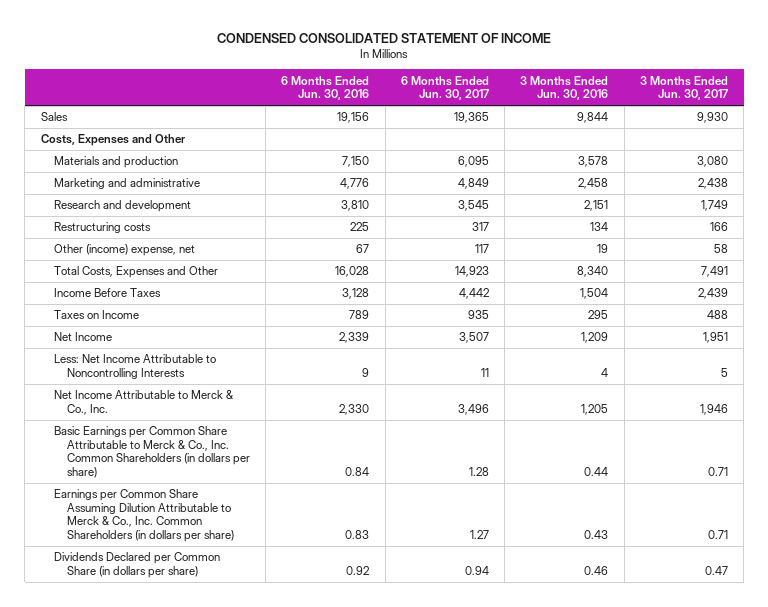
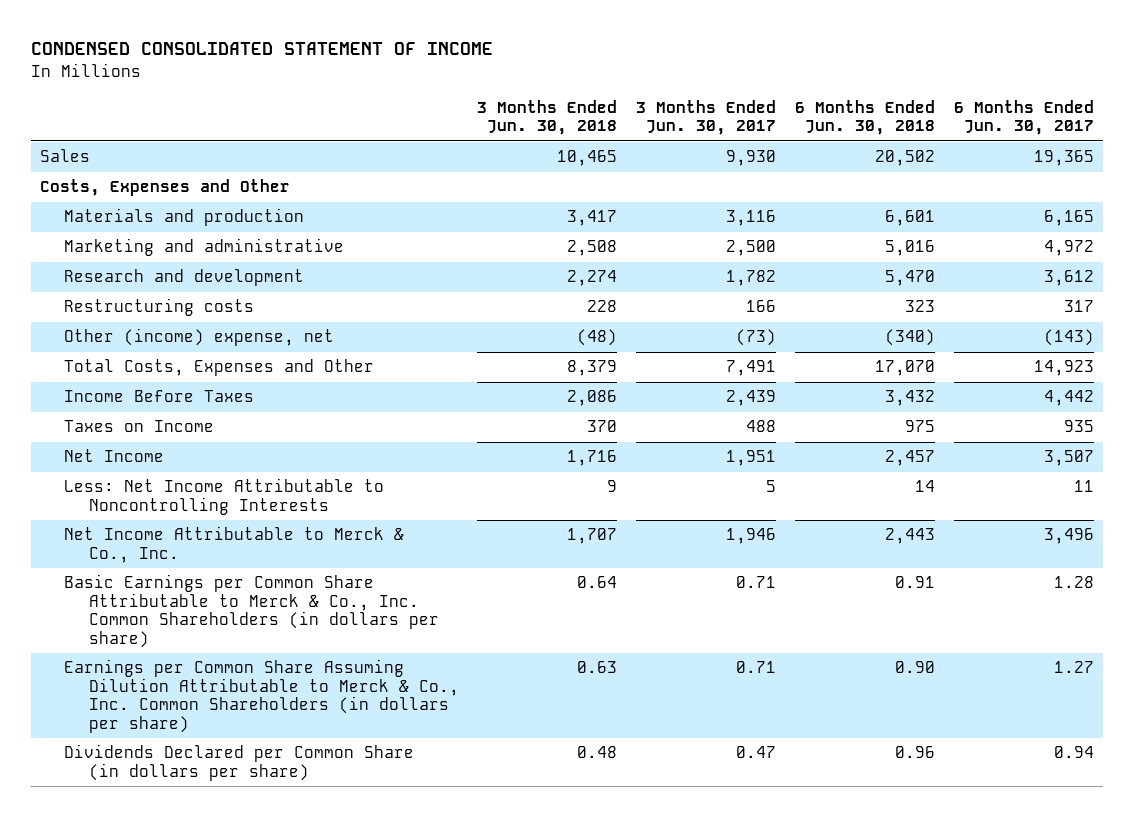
[281,75,370,101] 6 Months Ended Jun. 30, 2016 -> none
[520,75,609,101] 3 Months Ended Jun. 30, 2016 -> none
none -> [477,99,618,136] 3 Months Ended Jun. 30, 2018
none -> [794,99,935,136] 6 Months Ended Jun. 30, 2018
[457,156,489,168] 6,095 -> [1043,210,1094,227] 6,165
[696,156,728,168] 3,080 -> [726,210,777,227] 3,116
[457,178,489,190] 4,849 -> [1043,240,1094,257] 4,972
[697,178,728,190] 2,438 -> [726,240,777,257] 2,500
[457,200,489,212] 3,545 -> [1043,270,1094,287] 3,612
[700,200,728,212] 1,749 -> [726,270,777,287] 1,782
[474,244,489,254] 117 -> [1043,329,1094,347] (143)
[713,244,728,254] 58 -> [736,329,777,347] (73)

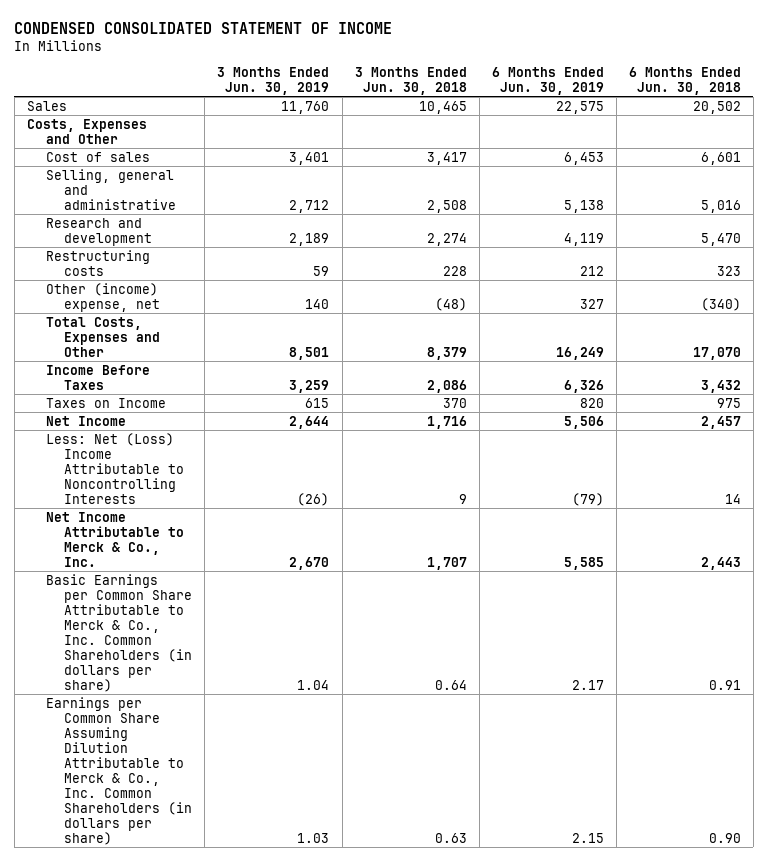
[636,99,777,136] 3 Months Ended Jun. 30, 2017 -> none
[953,99,1094,136] 6 Months Ended Jun. 30, 2017 -> none
none -> [217,66,330,95] 3 Months Ended Jun. 30, 2019
none -> [491,66,604,95] 6 Months Ended Jun. 30, 2019
[64,208,305,227] Materials and production -> [45,151,150,162] Cost of sales
[64,238,345,257] Marketing and administrative -> [45,168,177,210] Selling, general and administrative
[64,478,385,515] Less: Net Income Attributable to Noncontrolling Interests -> [45,432,185,504] Less: Net (Loss) Income Attributable to Noncontrolling Interests
[64,744,415,781] Dividends Declared per Common Share (in dollars per share) -> none

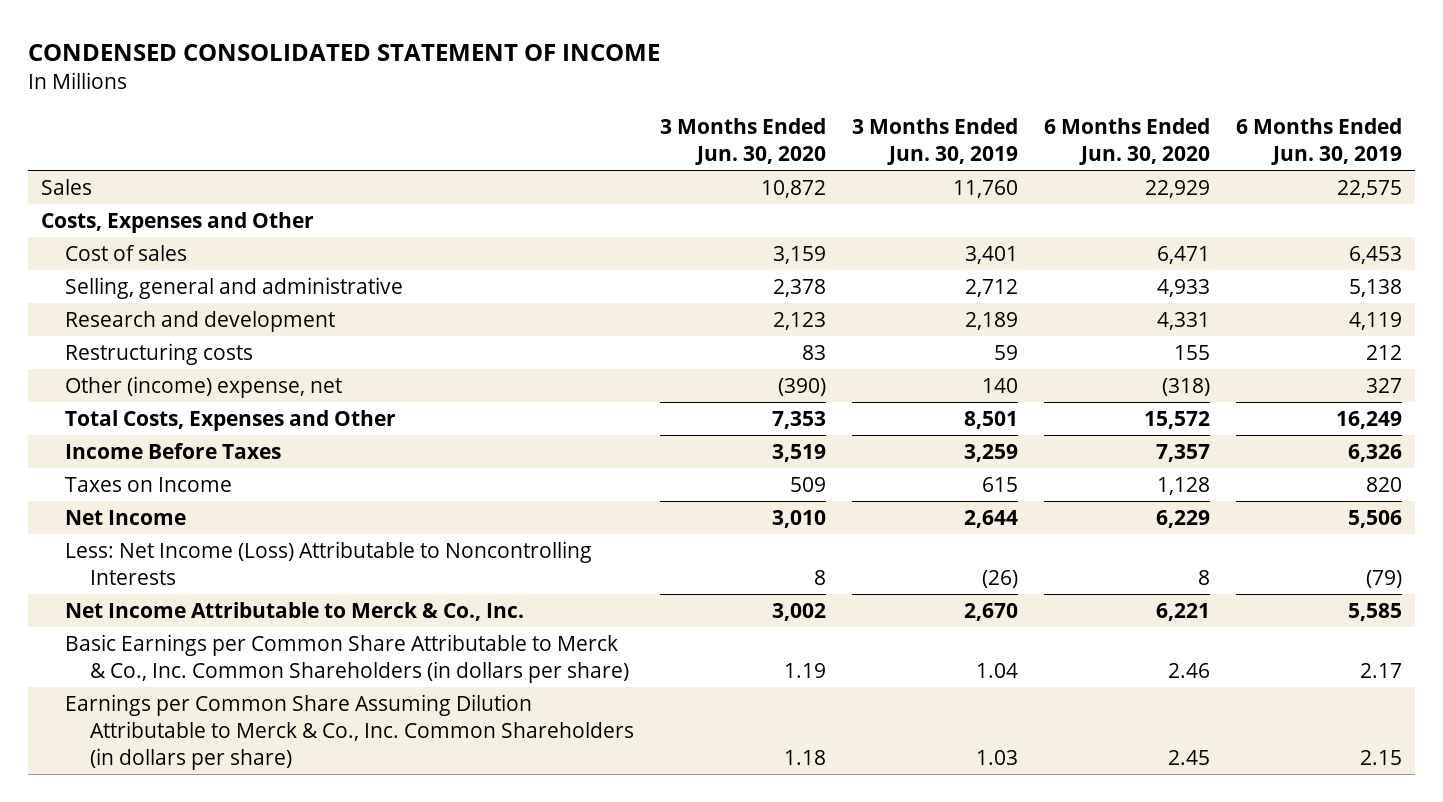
[354,66,467,95] 3 Months Ended Jun. 30, 2018 -> none
[628,66,741,95] 6 Months Ended Jun. 30, 2018 -> none
none -> [659,117,826,165] 3 Months Ended Jun. 30, 2020
none -> [1043,117,1210,165] 6 Months Ended Jun. 30, 2020
[45,432,185,504] Less: Net (Loss) Income Attributable to Noncontrolling Interests -> [65,541,593,586] Less: Net Income (Loss) Attributable to Noncontrolling Interests

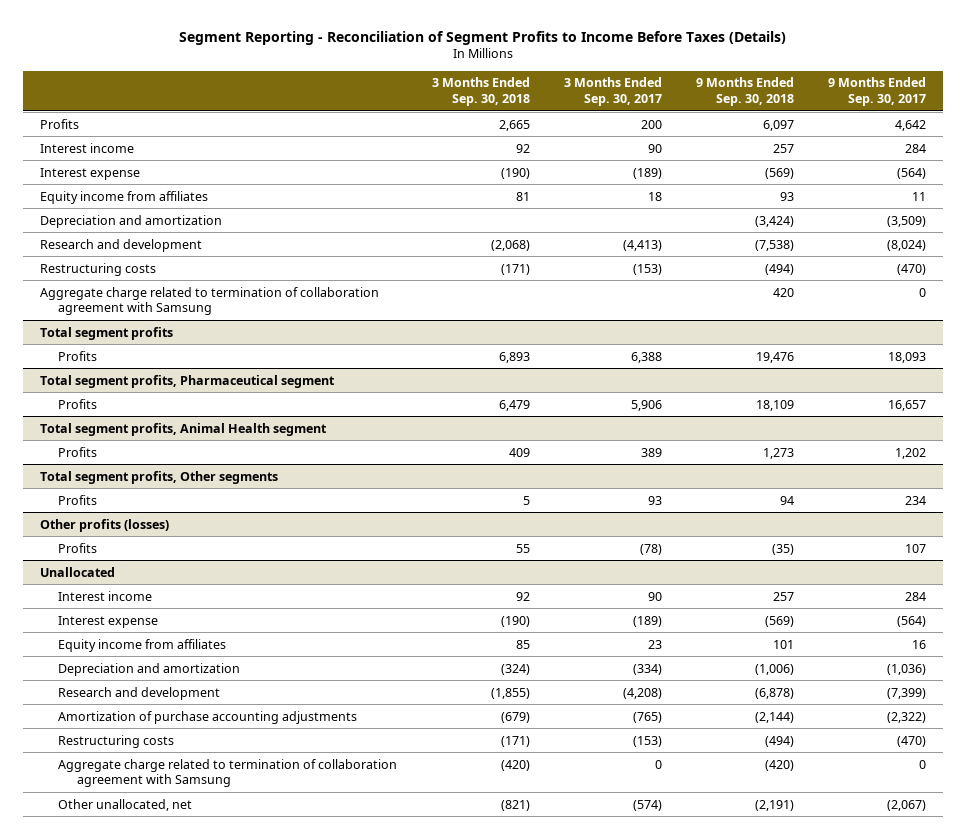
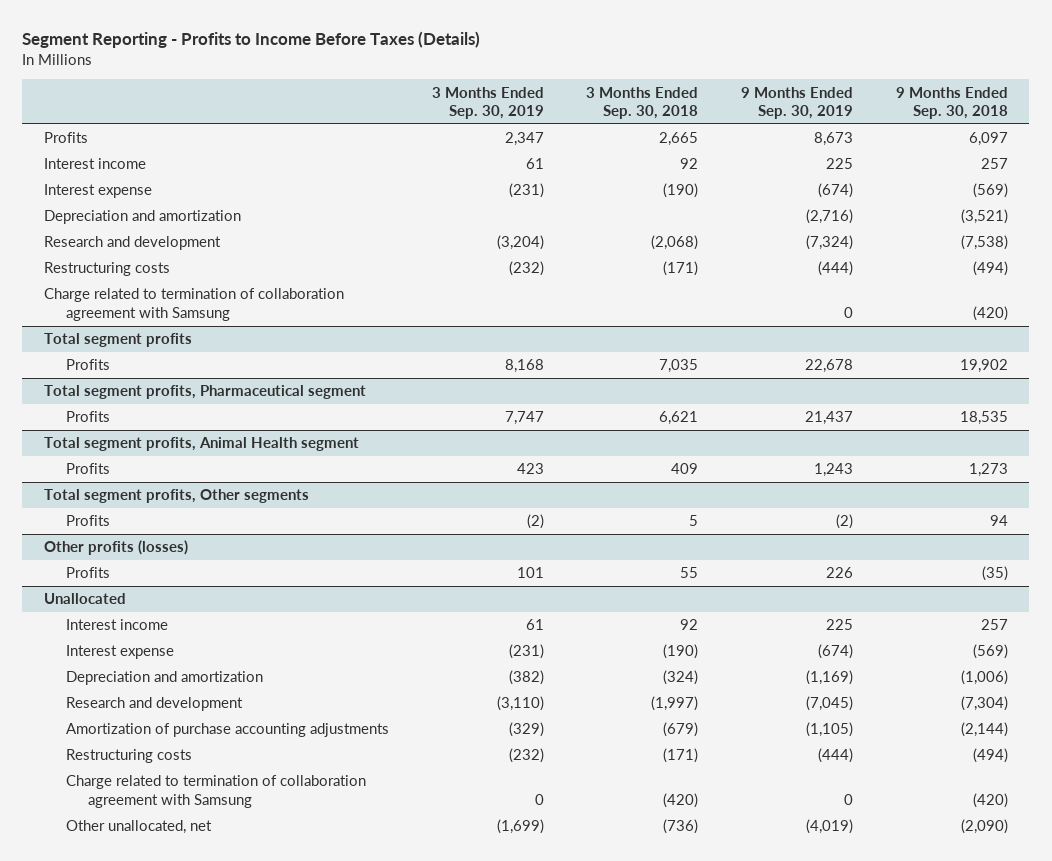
[179,30,787,45] Segment Reporting - Reconciliation of Segment Profits to Income Before Taxes (Details) -> [22,31,481,49] Segment Reporting - Profits to Income Before Taxes (Details)
[563,77,662,106] 3 Months Ended Sep. 30, 2017 -> none
[828,77,927,106] 9 Months Ended Sep. 30, 2017 -> none
none -> [431,86,544,119] 3 Months Ended Sep. 30, 2019
none -> [741,86,854,119] 9 Months Ended Sep. 30, 2019
[39,190,208,204] Equity income from affiliates -> none
[755,215,795,227] (3,424) -> [960,209,1008,225] (3,521)
[39,286,379,316] Aggregate charge related to termination of collaboration agreement with Samsung -> [43,288,344,321] Charge related to termination of collaboration agreement with Samsung
[773,287,795,297] 420 -> [972,305,1008,321] (420)
[498,351,530,363] 6,893 -> [659,359,699,374] 7,035
[756,351,795,363] 19,476 -> [959,359,1008,374] 19,902
[498,399,530,411] 6,479 -> [659,411,699,426] 6,621
[756,399,795,411] 18,109 -> [959,411,1008,426] 18,535
[58,638,227,652] Equity income from affiliates -> none
[490,687,530,699] (1,855) -> [651,696,699,712] (1,997)
[755,687,795,699] (6,878) -> [960,696,1008,712] (7,304)
[58,758,398,788] Aggregate charge related to termination of collaboration agreement with Samsung -> [65,775,366,808] Charge related to termination of collaboration agreement with Samsung
[500,799,530,811] (821) -> [663,819,699,835] (736)
[755,799,795,811] (2,191) -> [960,819,1008,835] (2,090)

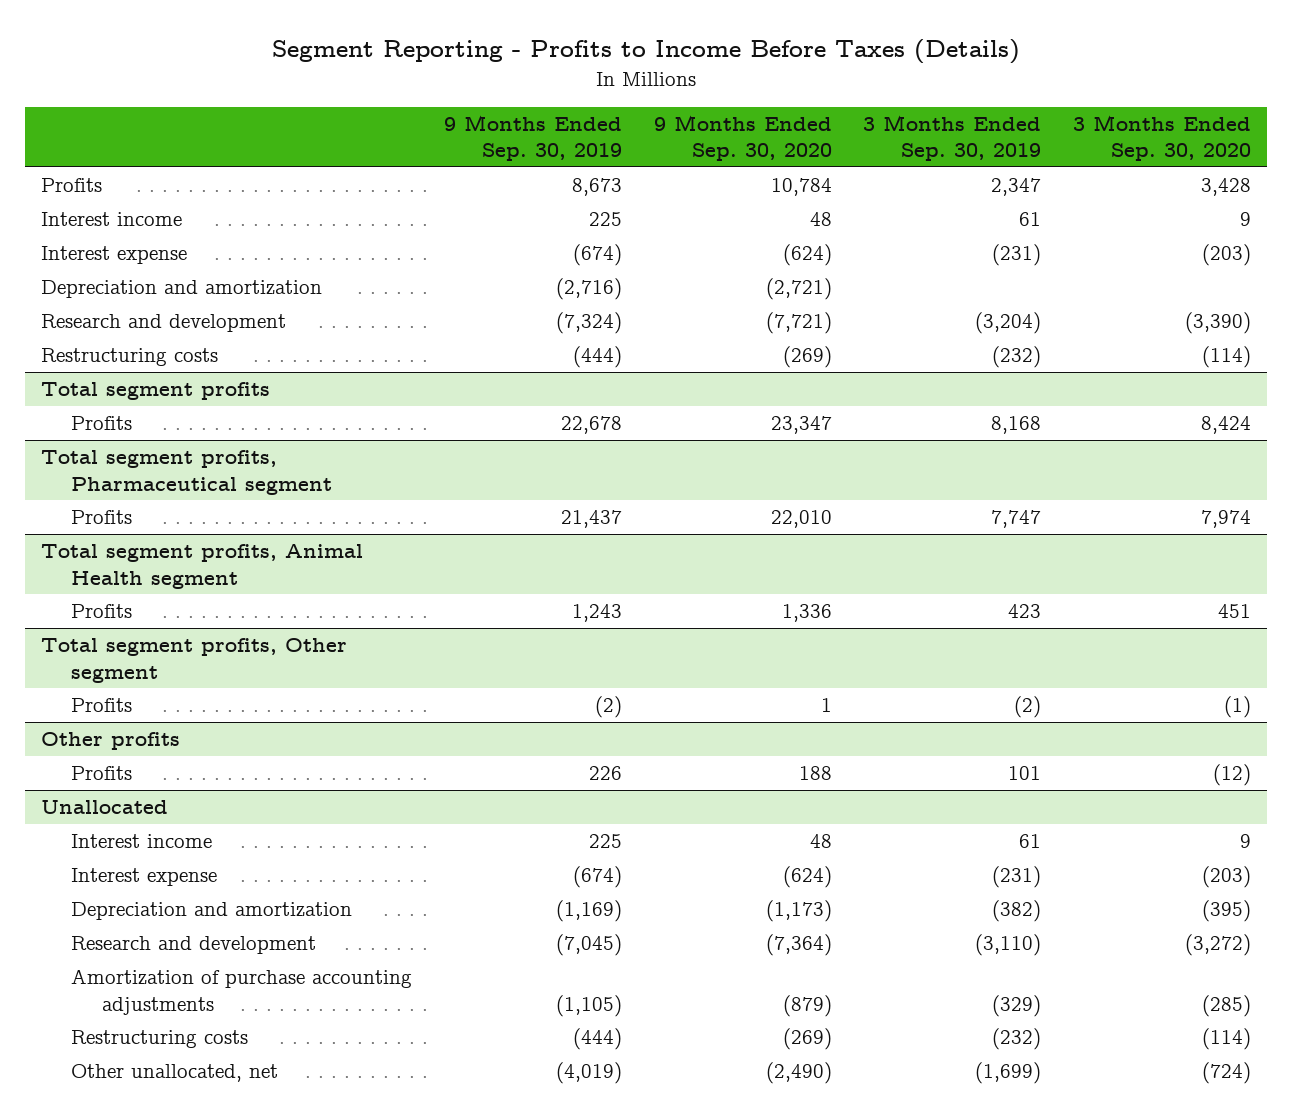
[586,86,699,119] 3 Months Ended Sep. 30, 2018 -> none
[895,86,1008,119] 9 Months Ended Sep. 30, 2018 -> none
none -> [653,114,832,162] 9 Months Ended Sep. 30, 2020
none -> [1073,114,1252,162] 3 Months Ended Sep. 30, 2020
[43,288,344,321] Charge related to termination of collaboration agreement with Samsung -> none
[43,489,309,504] Total segment profits, Other segments -> [40,638,347,683] Total segment profits, Other segment
[43,540,188,556] Other profits (losses) -> [40,732,180,751] Other profits
[65,775,366,808] Charge related to termination of collaboration agreement with Samsung -> none

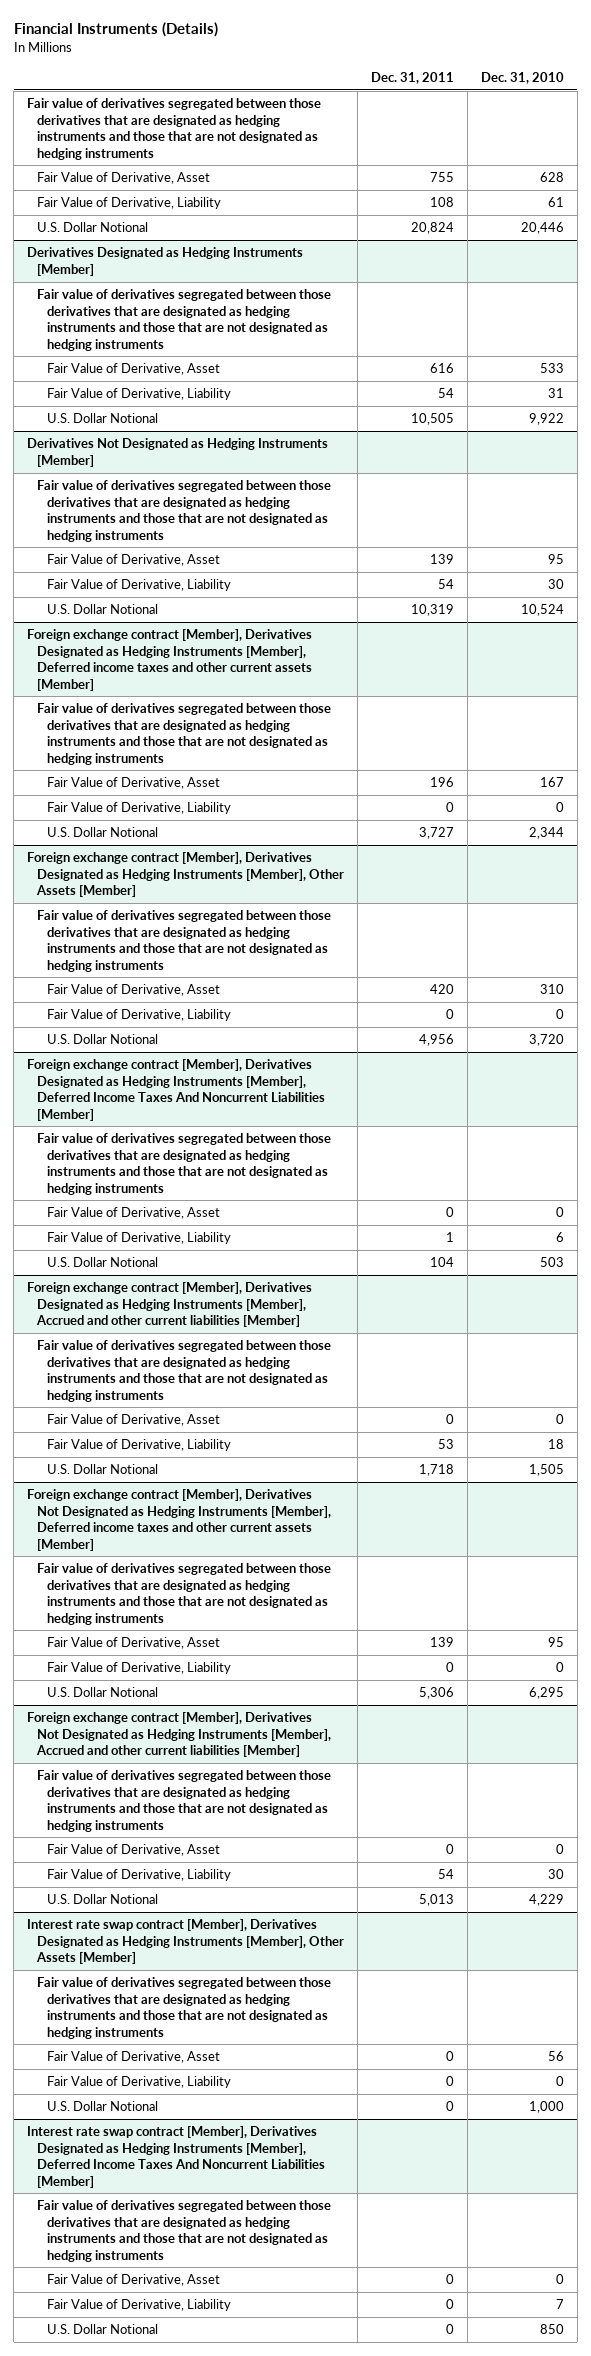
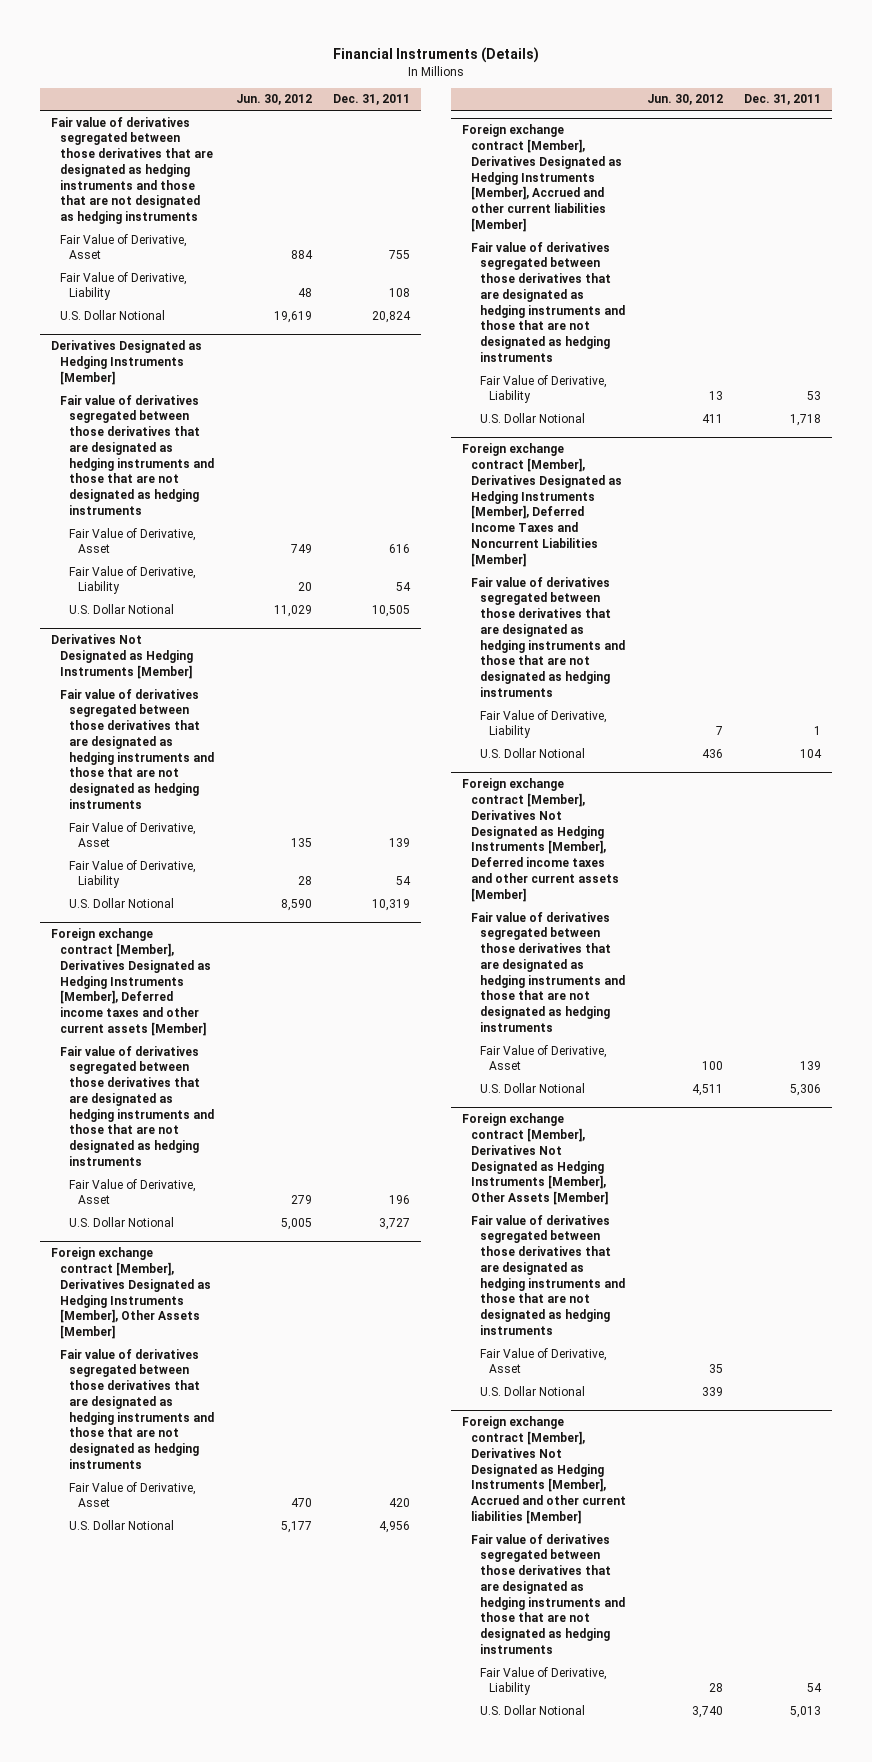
[480,71,564,84] Dec. 31, 2010 -> none
none -> [236,94,313,106] Jun. 30, 2012
[47,802,232,815] Fair Value of Derivative, Liability -> none
[47,1009,232,1022] Fair Value of Derivative, Liability -> none
[27,1059,326,1121] Foreign exchange contract [Member], Derivatives Designated as Hedging Instruments [Member], Deferred Income Taxes And Noncurrent Liabilities [Member] -> none
[37,1133,332,1195] Fair value of derivatives segregated between those derivatives that are designated as hedging instruments and those that are not designated as hedging instruments -> none
[47,1207,221,1220] Fair Value of Derivative, Asset -> none
[47,1232,232,1245] Fair Value of Derivative, Liability -> none
[47,1257,159,1268] U.S. Dollar Notional -> none
[47,1414,221,1427] Fair Value of Derivative, Asset -> none
none -> [461,443,622,567] Foreign exchange contract [Member], Derivatives Designated as Hedging Instruments [Member], Deferred Income Taxes and Noncurrent Liabilities [Member]
none -> [470,576,626,697] Fair value of derivatives segregated between those derivatives that are designated as hedging instruments and those that are not designated as hedging instruments
none -> [480,709,608,739] Fair Value of Derivative, Liability
none -> [480,747,586,758] U.S. Dollar Notional
[47,1662,232,1675] Fair Value of Derivative, Liability -> none
none -> [461,1113,608,1206] Foreign exchange contract [Member], Derivatives Not Designated as Hedging Instruments [Member], Other Assets [Member]
none -> [470,1214,626,1335] Fair value of derivatives segregated between those derivatives that are designated as hedging instruments and those that are not designated as hedging instruments
none -> [480,1347,608,1374] Fair Value of Derivative, Asset
none -> [480,1385,586,1396] U.S. Dollar Notional
[47,1844,221,1857] Fair Value of Derivative, Asset -> none
[27,1919,345,1965] Interest rate swap contract [Member], Derivatives Designated as Hedging Instruments [Member], Other Assets [Member] -> none
[37,1977,332,2039] Fair value of derivatives segregated between those derivatives that are designated as hedging instruments and those that are not designated as hedging instruments -> none
[47,2051,221,2064] Fair Value of Derivative, Asset -> none
[47,2076,232,2089] Fair Value of Derivative, Liability -> none
[47,2101,159,2112] U.S. Dollar Notional -> none
[27,2126,326,2188] Interest rate swap contract [Member], Derivatives Designated as Hedging Instruments [Member], Deferred Income Taxes And Noncurrent Liabilities [Member] -> none
[37,2200,332,2262] Fair value of derivatives segregated between those derivatives that are designated as hedging instruments and those that are not designated as hedging instruments -> none
[47,2274,221,2287] Fair Value of Derivative, Asset -> none
[47,2299,232,2312] Fair Value of Derivative, Liability -> none
[47,2324,159,2335] U.S. Dollar Notional -> none

